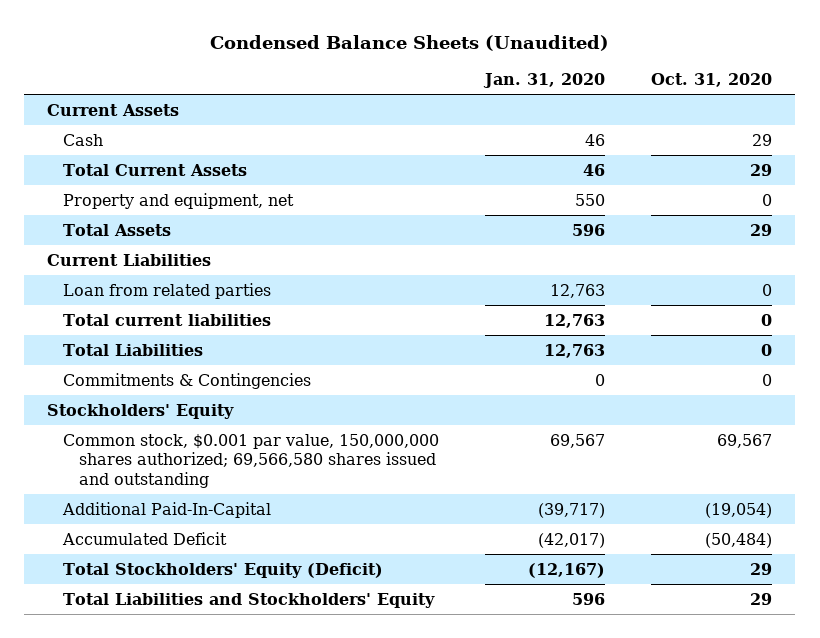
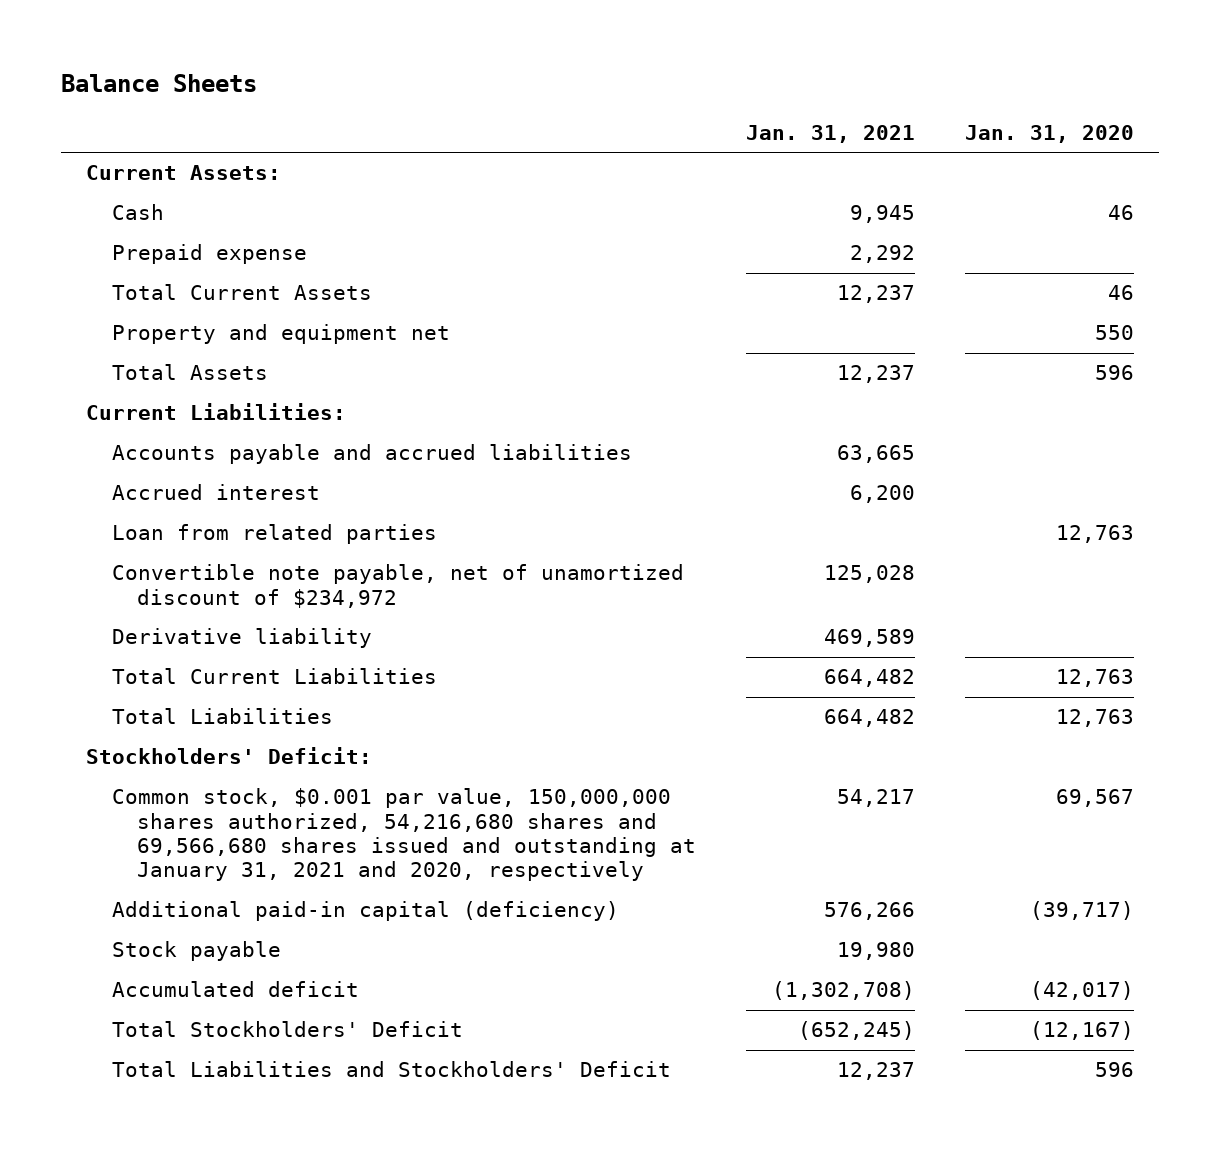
[209,34,609,51] Condensed Balance Sheets (Unaudited) -> [60,74,257,93] Balance Sheets
[651,73,773,88] Oct. 31, 2020 -> none
none -> [746,124,916,143] Jan. 31, 2021
[47,103,180,116] Current Assets -> [85,165,281,181] Current Assets:
none -> [111,244,307,265] Prepaid expense
[63,192,295,209] Property and equipment, net -> [111,324,450,345] Property and equipment net
[47,253,212,266] Current Liabilities -> [85,403,346,421] Current Liabilities:
none -> [111,444,632,465] Accounts payable and accrued liabilities
none -> [111,484,320,501] Accrued interest
none -> [111,564,684,608] Convertible note payable, net of unamortized discount of $234,972
none -> [111,628,372,649] Derivative liability
[63,313,272,326] Total current liabilities -> [111,668,437,685] Total Current Liabilities
[63,372,312,389] Commitments & Contingencies -> none
[47,403,235,419] Stockholders' Equity -> [85,747,372,765] Stockholders' Deficit:
[63,433,440,488] Common stock, $0.001 par value, 150,000,000 shares authorized; 69,566,580 shares issued and outstanding -> [111,788,697,882] Common stock, $0.001 par value, 150,000,000 shares authorized, 54,216,680 shares and 69,566,680 shares issued and outstanding at January 31, 2021 and 2020, respectively
[62,501,272,518] Additional Paid-In-Capital -> [111,901,619,922] Additional paid-in capital (deficiency)
none -> [111,941,281,962] Stock payable
[62,531,228,545] Accumulated Deficit -> [111,981,359,998] Accumulated deficit
[63,562,384,578] Total Stockholders' Equity (Deficit) -> [111,1021,463,1038] Total Stockholders' Deficit
[63,592,436,608] Total Liabilities and Stockholders' Equity -> [111,1061,671,1078] Total Liabilities and Stockholders' Deficit

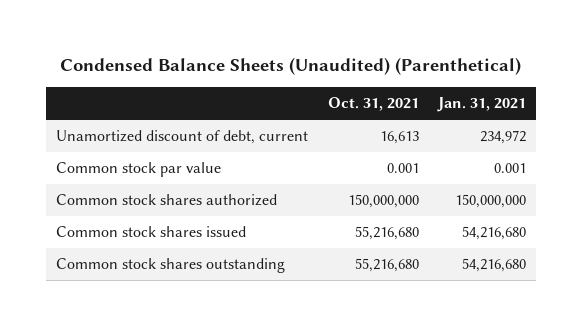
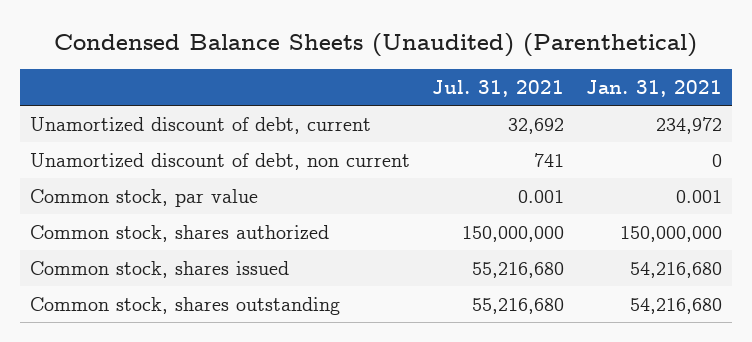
[327,97,419,112] Oct. 31, 2021 -> none
none -> [432,79,565,97] Jul. 31, 2021
none -> [30,152,411,170] Unamortized discount of debt, non current
[55,162,221,178] Common stock par value -> [30,188,259,207] Common stock, par value
[55,194,277,207] Common stock shares authorized -> [30,224,330,242] Common stock, shares authorized
[55,226,246,238] Common stock shares issued -> [30,260,290,278] Common stock, shares issued
[55,258,285,274] Common stock shares outstanding -> [30,296,341,315] Common stock, shares outstanding

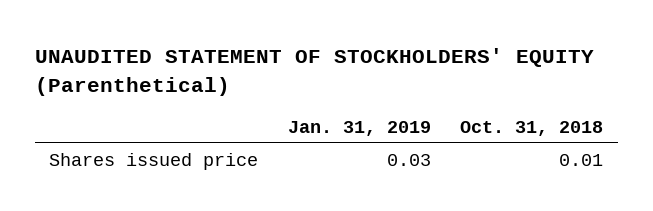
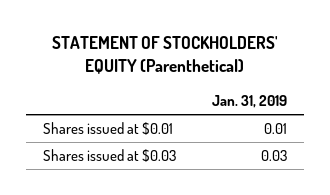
[34,48,594,97] UNAUDITED STATEMENT OF STOCKHOLDERS' EQUITY (Parenthetical) -> [52,35,279,75] STATEMENT OF STOCKHOLDERS' EQUITY (Parenthetical)
[460,120,604,136] Oct. 31, 2018 -> none
none -> [43,121,174,135] Shares issued at $0.01
[49,153,259,171] Shares issued price -> [43,148,177,162] Shares issued at $0.03

